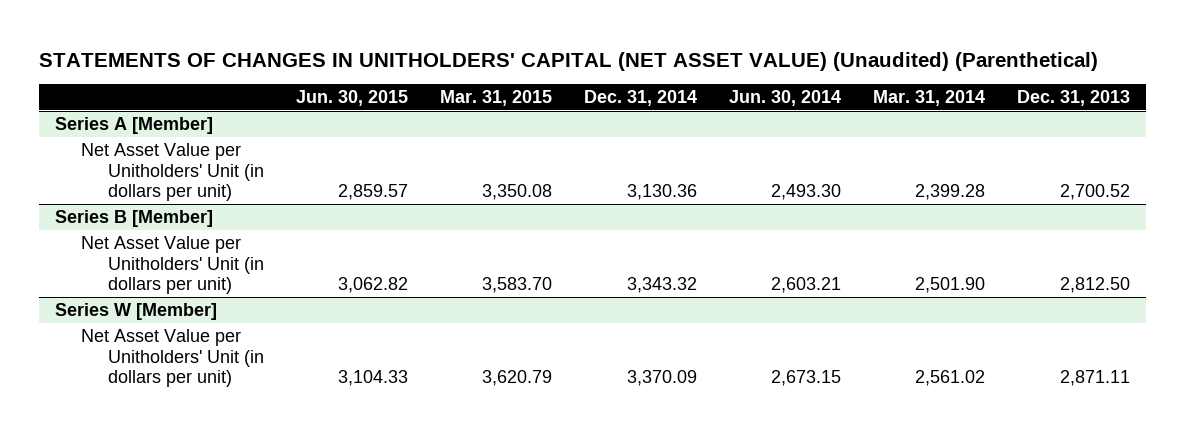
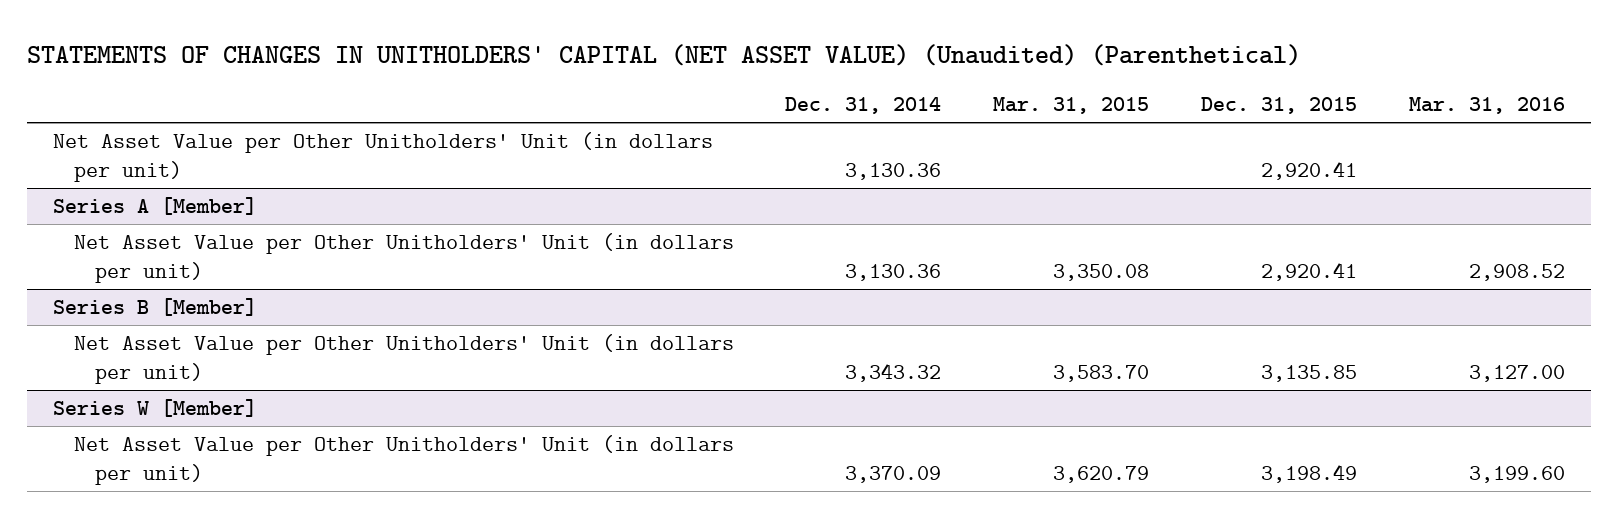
[295,90,408,107] Jun. 30, 2015 -> none
[729,90,842,107] Jun. 30, 2014 -> none
[873,90,986,107] Mar. 31, 2014 -> none
[1017,90,1131,107] Dec. 31, 2013 -> none
none -> [1201,97,1358,115] Dec. 31, 2015
none -> [1409,97,1566,115] Mar. 31, 2016
none -> [52,132,713,183] Net Asset Value per Other Unitholders' Unit (in dollars per unit)
[81,142,264,202] Net Asset Value per Unitholders' Unit (in dollars per unit) -> [73,233,734,284] Net Asset Value per Other Unitholders' Unit (in dollars per unit)
[81,235,264,295] Net Asset Value per Unitholders' Unit (in dollars per unit) -> [73,334,734,385] Net Asset Value per Other Unitholders' Unit (in dollars per unit)
[81,328,264,388] Net Asset Value per Unitholders' Unit (in dollars per unit) -> [73,435,734,486] Net Asset Value per Other Unitholders' Unit (in dollars per unit)

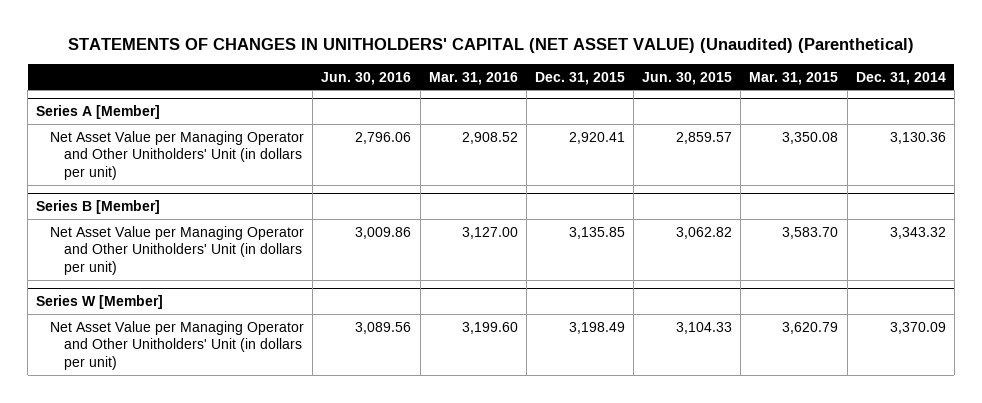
none -> [321,71,412,85] Jun. 30, 2016
none -> [642,71,733,85] Jun. 30, 2015
[52,132,713,183] Net Asset Value per Other Unitholders' Unit (in dollars per unit) -> none
[73,233,734,284] Net Asset Value per Other Unitholders' Unit (in dollars per unit) -> [50,130,305,181] Net Asset Value per Managing Operator and Other Unitholders' Unit (in dollars per unit)
[73,334,734,385] Net Asset Value per Other Unitholders' Unit (in dollars per unit) -> [50,225,305,276] Net Asset Value per Managing Operator and Other Unitholders' Unit (in dollars per unit)
[73,435,734,486] Net Asset Value per Other Unitholders' Unit (in dollars per unit) -> [50,320,305,371] Net Asset Value per Managing Operator and Other Unitholders' Unit (in dollars per unit)

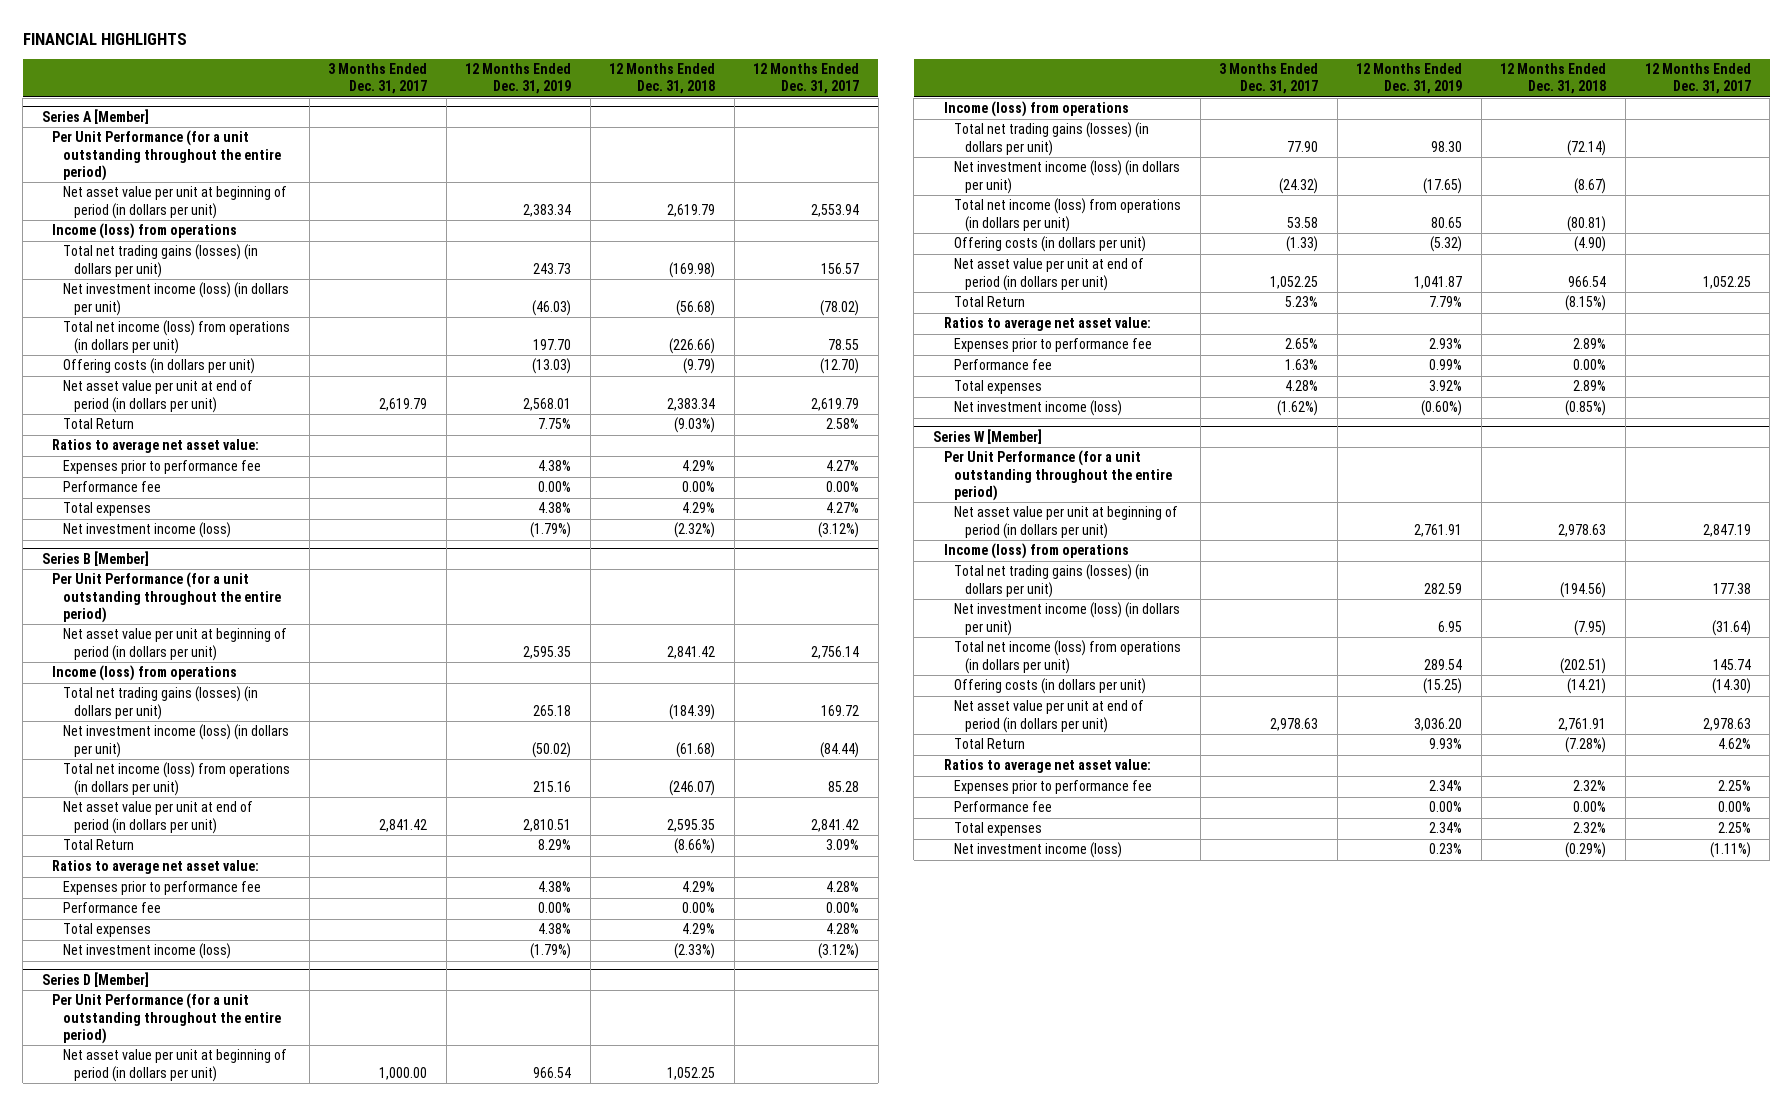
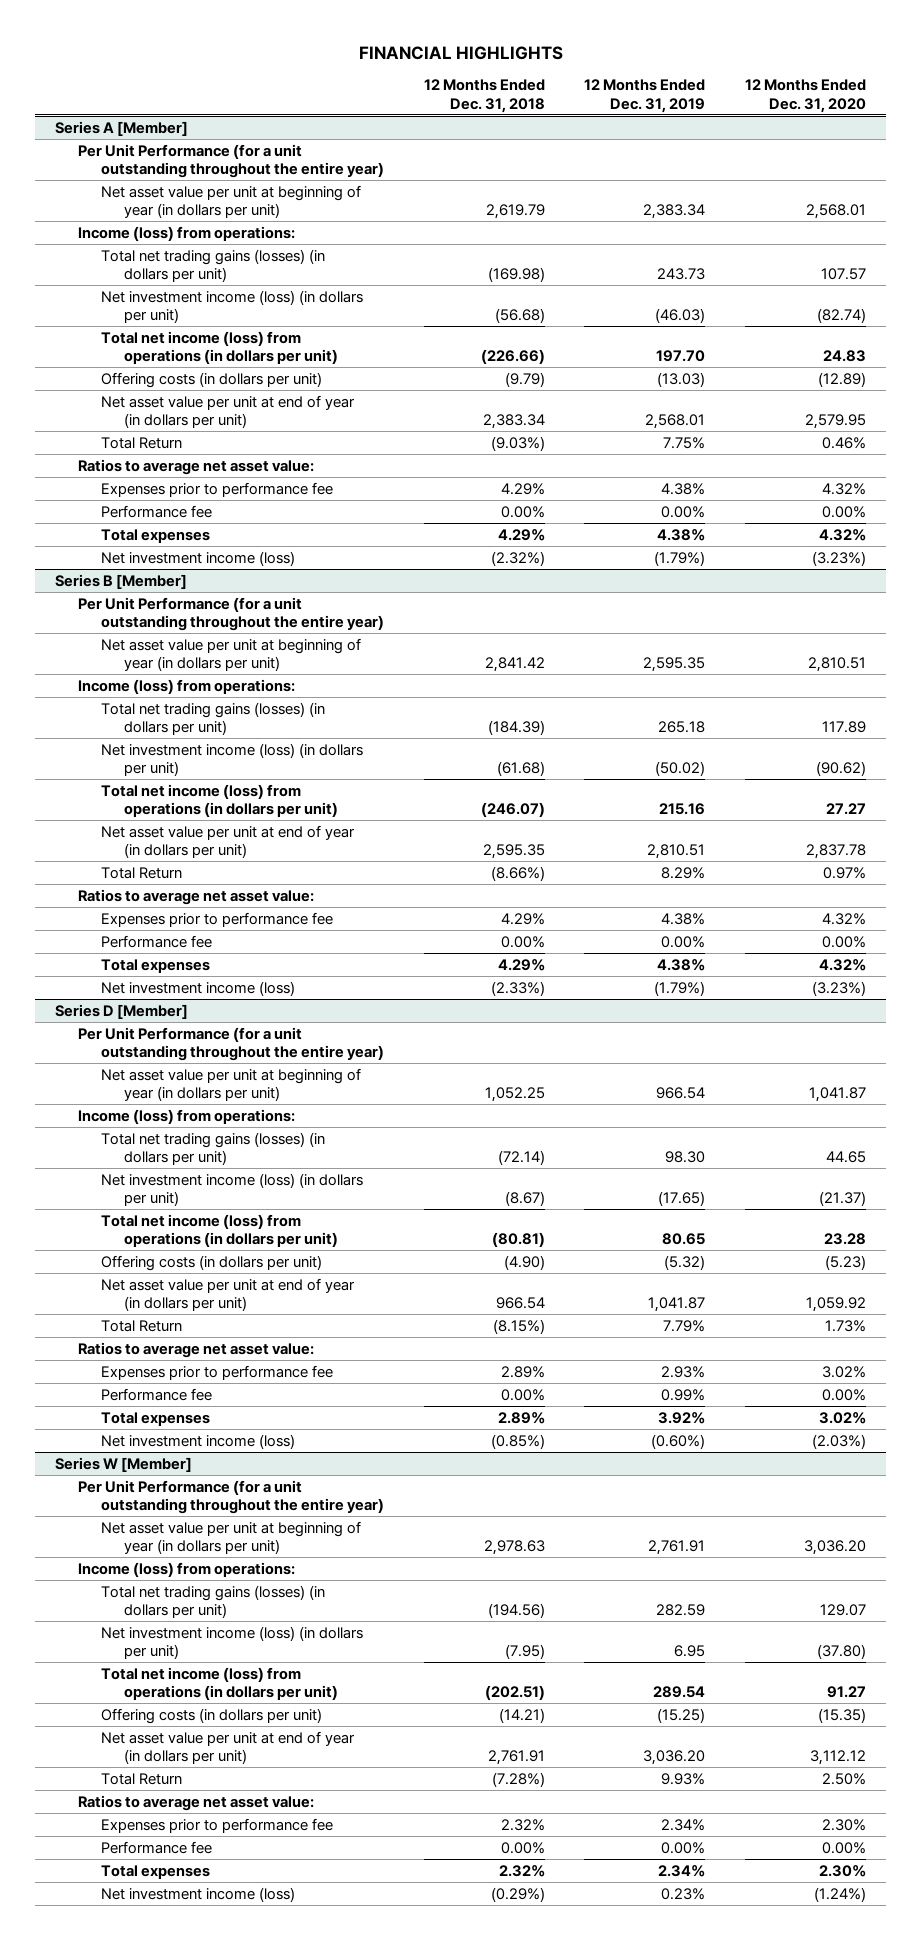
[328,63,428,95] 3 Months Ended Dec. 31, 2017 -> none
[753,63,860,95] 12 Months Ended Dec. 31, 2017 -> none
none -> [744,79,866,113] 12 Months Ended Dec. 31, 2020
[52,130,282,181] Per Unit Performance (for a unit outstanding throughout the entire period) -> [78,143,384,179] Per Unit Performance (for a unit outstanding throughout the entire year)
[63,186,288,219] Net asset value per unit at beginning of period (in dollars per unit) -> [100,184,361,219] Net asset value per unit at beginning of year (in dollars per unit)
[52,223,238,240] Income (loss) from operations -> [78,225,296,241] Income (loss) from operations:
[63,380,254,413] Net asset value per unit at end of period (in dollars per unit) -> [100,394,355,429] Net asset value per unit at end of year (in dollars per unit)
[52,572,282,623] Per Unit Performance (for a unit outstanding throughout the entire period) -> [78,596,384,632] Per Unit Performance (for a unit outstanding throughout the entire year)
[63,628,288,661] Net asset value per unit at beginning of period (in dollars per unit) -> [100,637,361,672] Net asset value per unit at beginning of year (in dollars per unit)
[52,665,238,682] Income (loss) from operations -> [78,678,296,694] Income (loss) from operations:
[63,801,254,834] Net asset value per unit at end of period (in dollars per unit) -> [100,824,355,859] Net asset value per unit at end of year (in dollars per unit)
[52,993,282,1044] Per Unit Performance (for a unit outstanding throughout the entire period) -> [78,1026,384,1062] Per Unit Performance (for a unit outstanding throughout the entire year)
[63,1049,288,1082] Net asset value per unit at beginning of period (in dollars per unit) -> [100,1067,361,1102] Net asset value per unit at beginning of year (in dollars per unit)
[943,101,1129,118] Income (loss) from operations -> [78,1108,296,1124] Income (loss) from operations:
[954,258,1145,291] Net asset value per unit at end of period (in dollars per unit) -> [100,1277,355,1312] Net asset value per unit at end of year (in dollars per unit)
[943,450,1173,501] Per Unit Performance (for a unit outstanding throughout the entire period) -> [78,1479,384,1515] Per Unit Performance (for a unit outstanding throughout the entire year)
[954,506,1179,539] Net asset value per unit at beginning of period (in dollars per unit) -> [100,1520,361,1555] Net asset value per unit at beginning of year (in dollars per unit)
[943,543,1129,560] Income (loss) from operations -> [78,1561,296,1577] Income (loss) from operations:
[954,700,1145,733] Net asset value per unit at end of period (in dollars per unit) -> [100,1730,355,1765] Net asset value per unit at end of year (in dollars per unit)

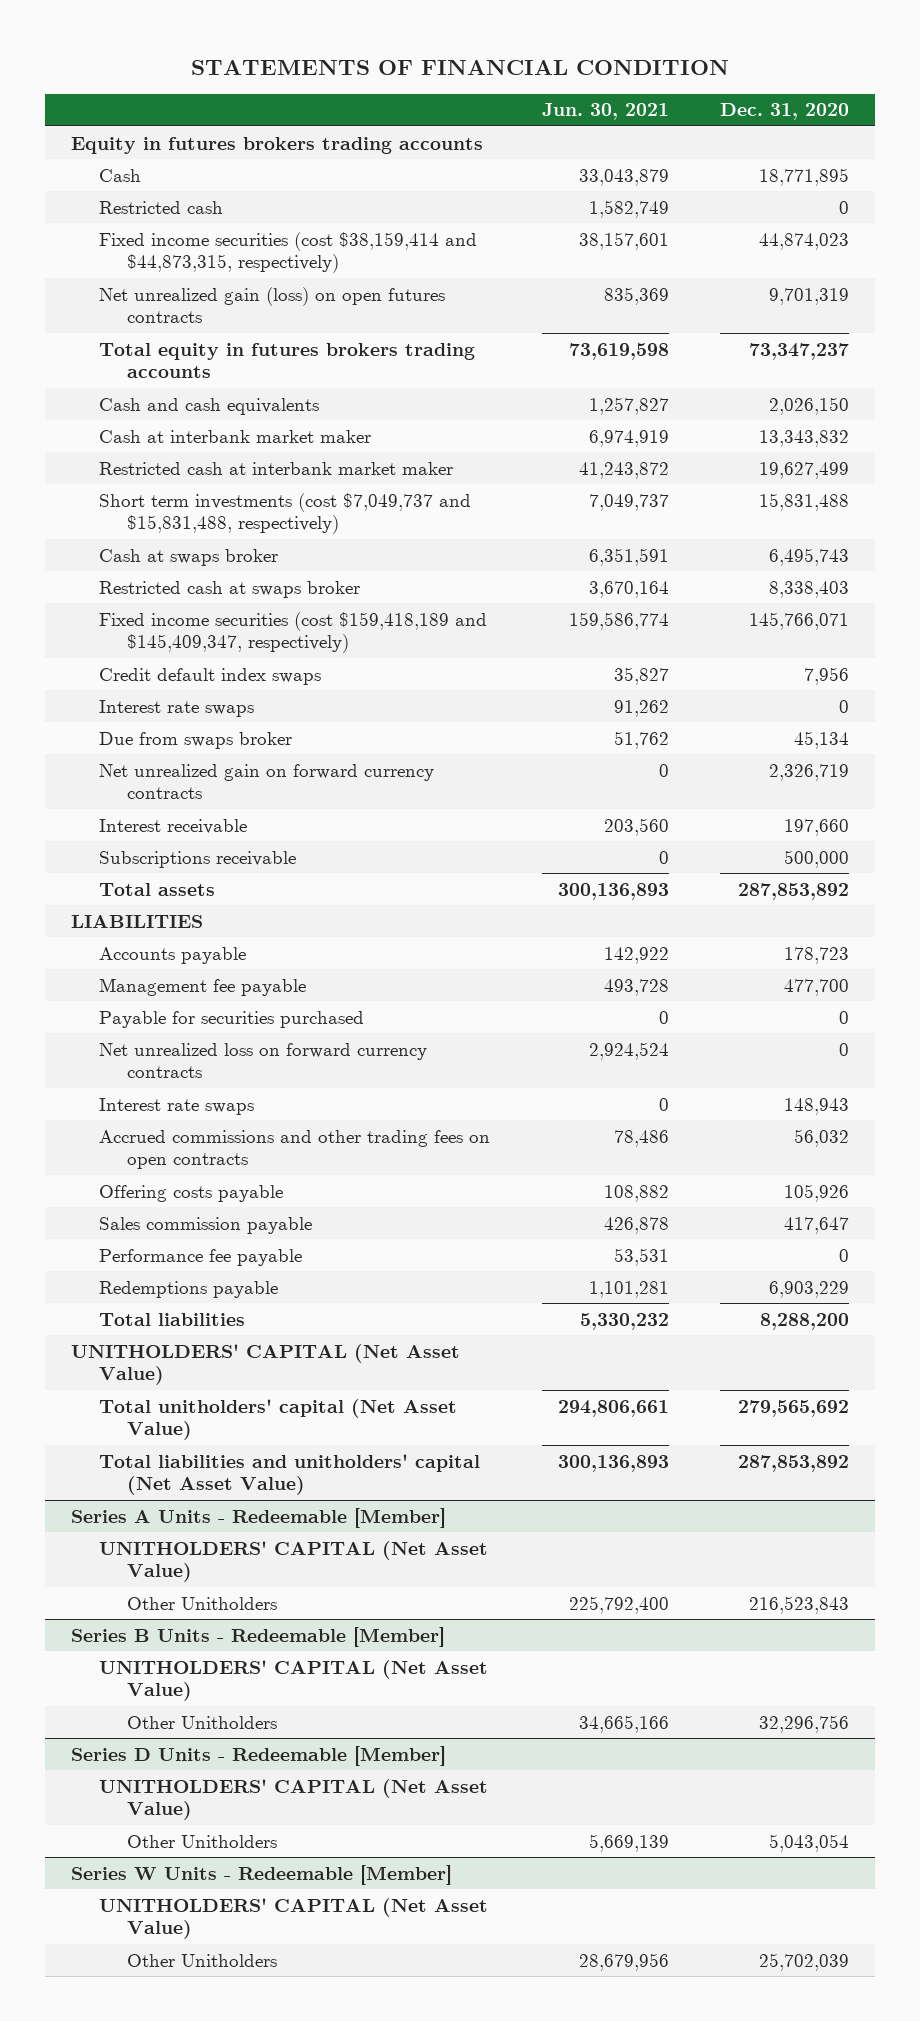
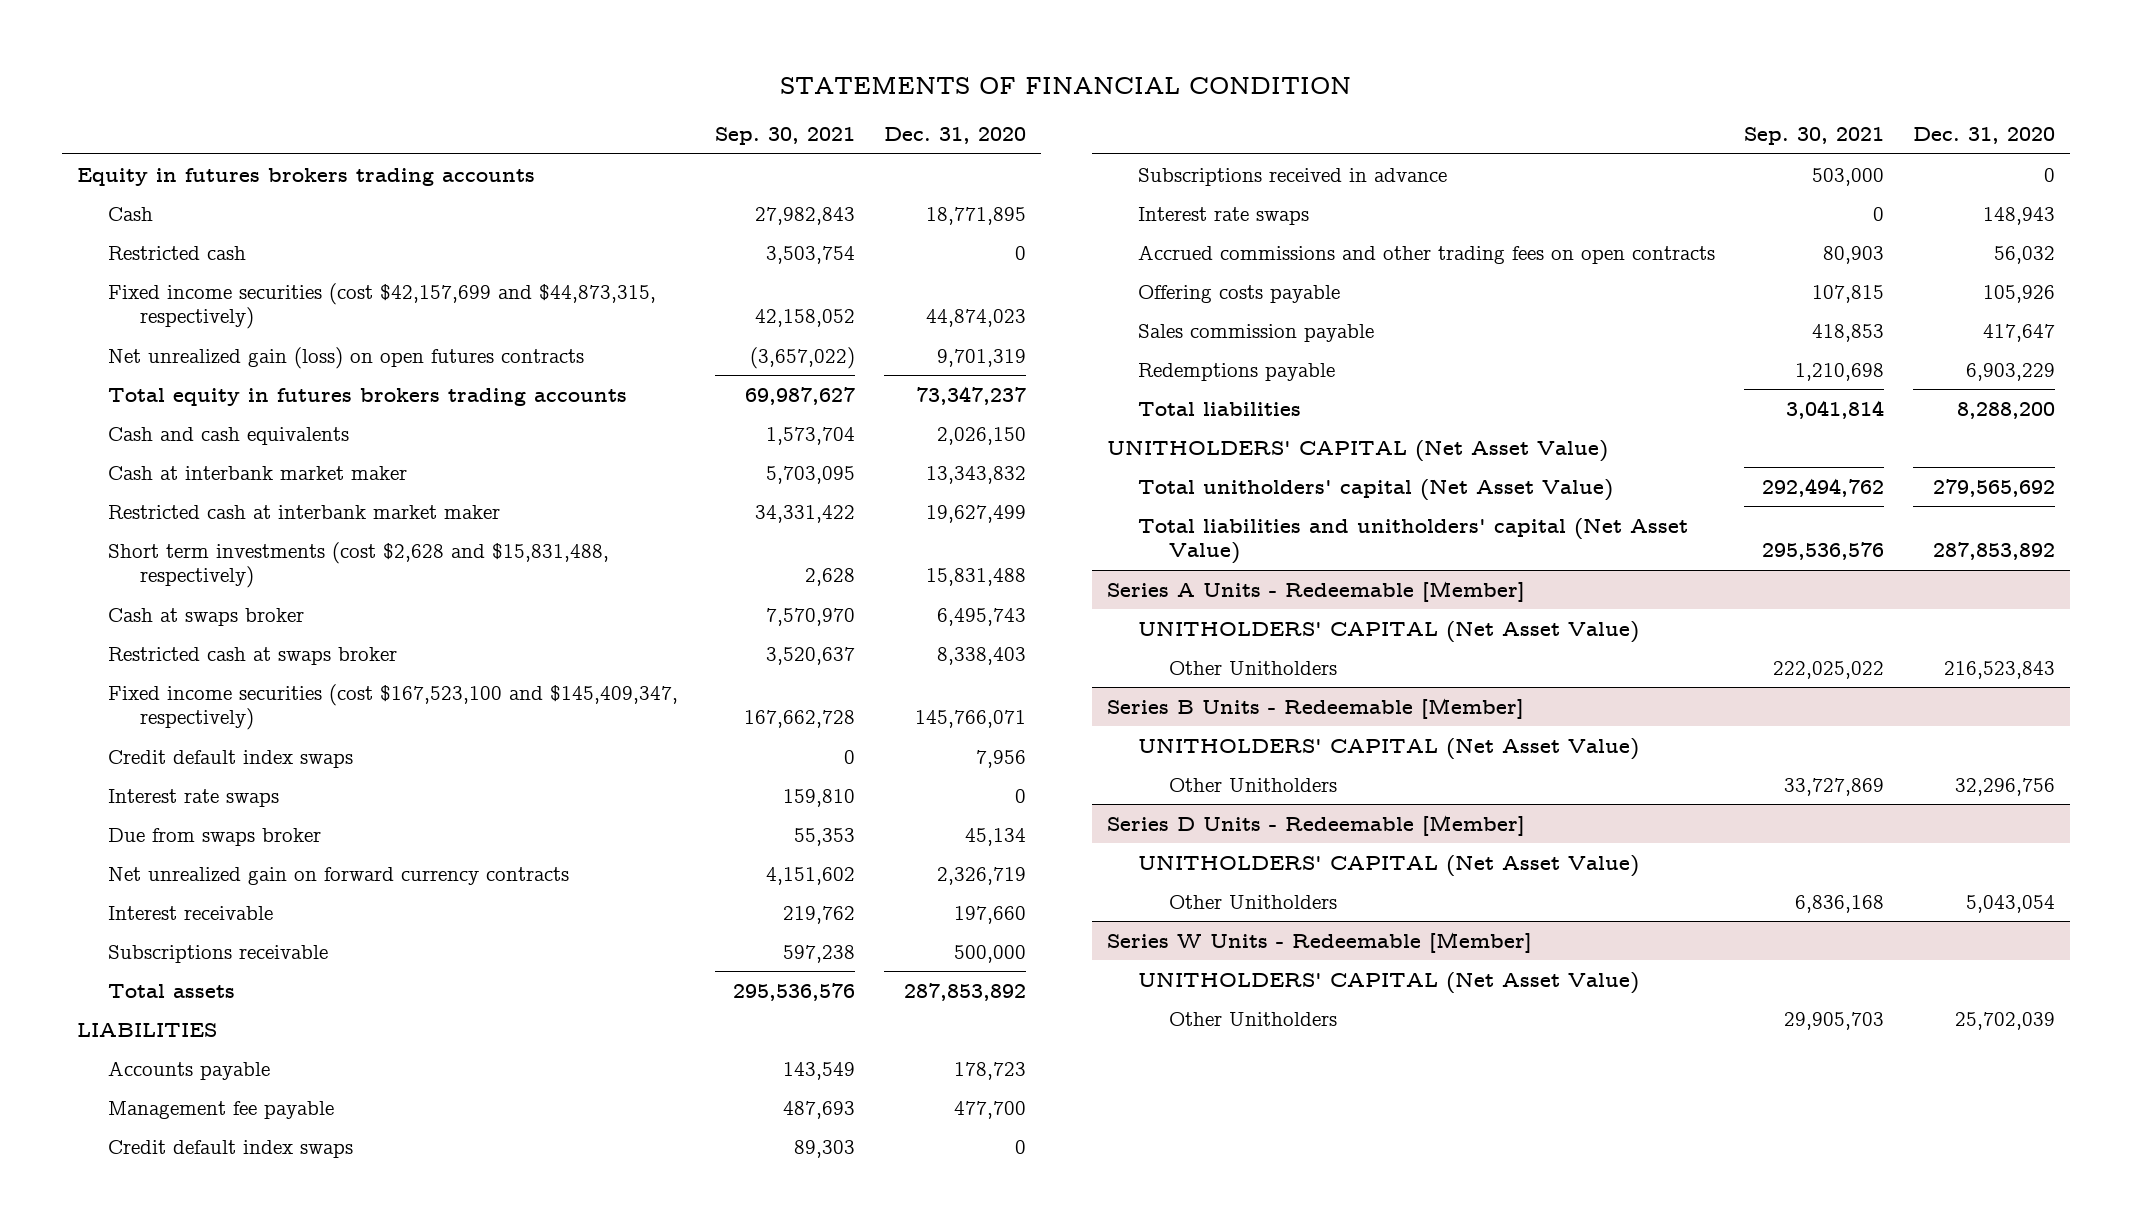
[541,103,669,121] Jun. 30, 2021 -> none
none -> [714,127,855,146] Sep. 30, 2021
[98,231,477,274] Fixed income securities (cost $38,159,414 and $44,873,315, respectively) -> [108,282,657,330] Fixed income securities (cost $42,157,699 and $44,873,315, respectively)
[98,492,471,535] Short term investments (cost $7,049,737 and $15,831,488, respectively) -> [108,541,610,589] Short term investments (cost $2,628 and $15,831,488, respectively)
[98,611,487,654] Fixed income securities (cost $159,418,189 and $145,409,347, respectively) -> [108,683,679,731] Fixed income securities (cost $167,523,100 and $145,409,347, respectively)
[98,1010,364,1028] Payable for securities purchased -> none
[98,1042,427,1079] Net unrealized loss on forward currency contracts -> none
none -> [108,1139,354,1158] Credit default index swaps
none -> [1137,167,1447,186] Subscriptions received in advance
[98,1248,302,1266] Performance fee payable -> none

